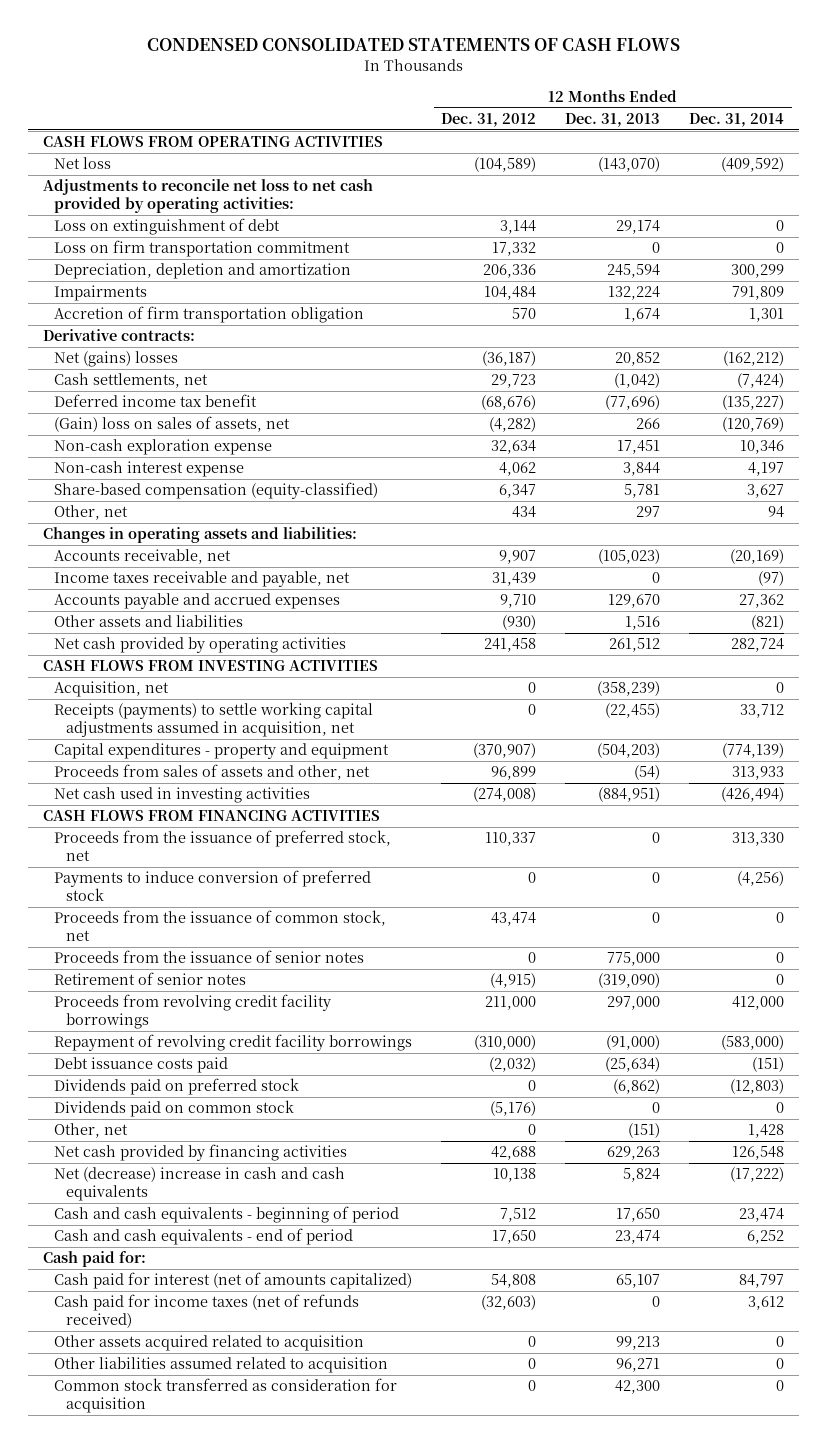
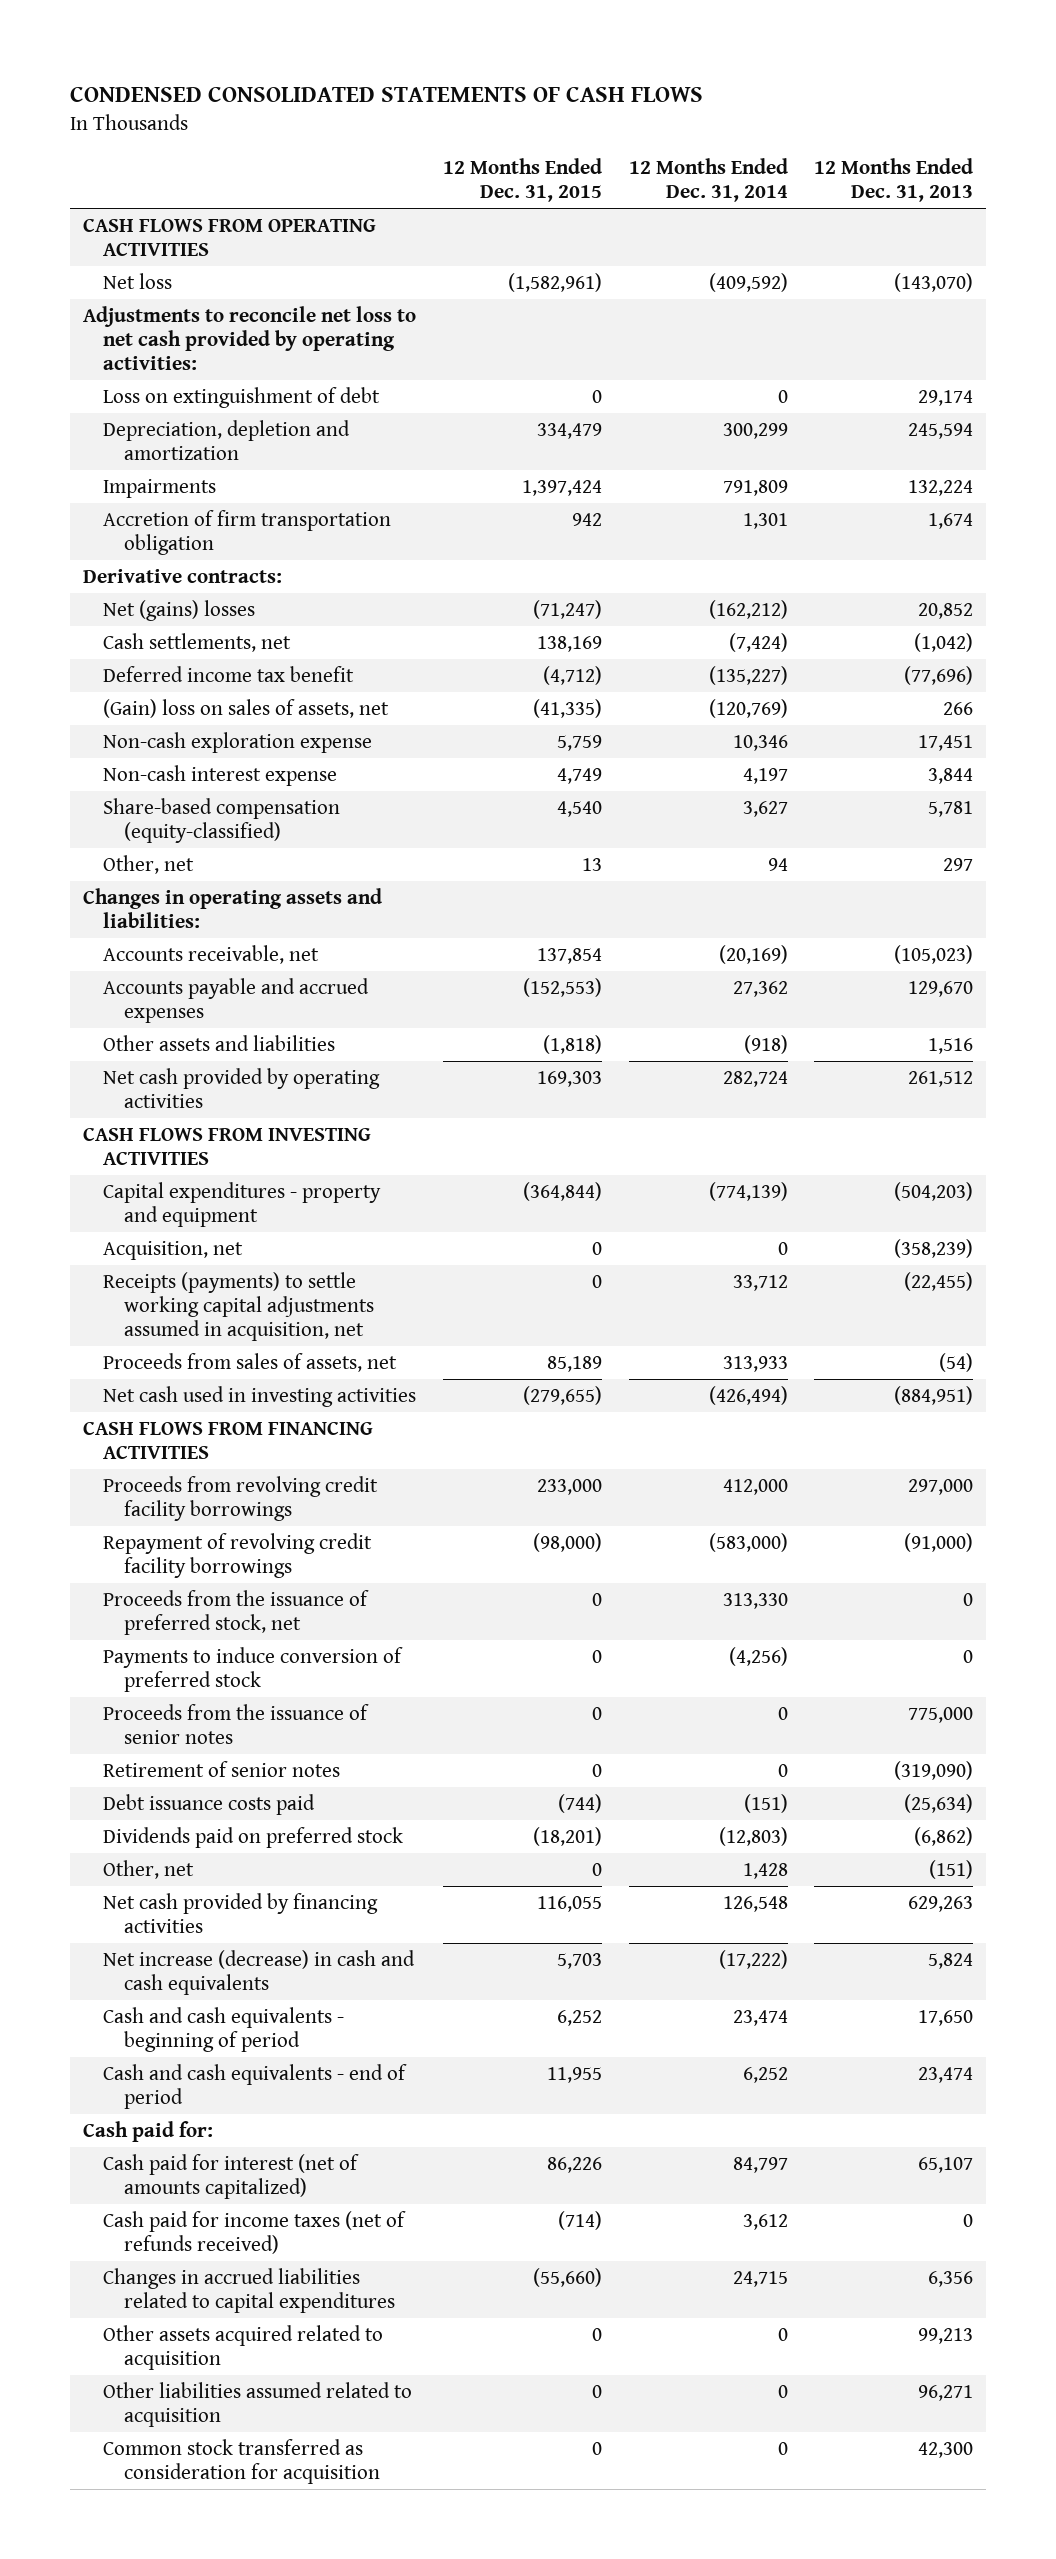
[441,112,537,127] Dec. 31, 2012 -> none
none -> [442,157,602,202] 12 Months Ended Dec. 31, 2015
[54,240,351,258] Loss on firm transportation commitment -> none
[54,571,351,588] Income taxes receivable and payable, net -> none
[751,615,785,631] (821) -> [743,1035,788,1055] (918)
[54,743,390,760] Capital expenditures - property and equipment -> [103,1182,382,1228] Capital expenditures - property and equipment
[54,764,371,781] Proceeds from sales of assets and other, net -> [103,1353,398,1373] Proceeds from sales of assets, net
[54,994,332,1029] Proceeds from revolving credit facility borrowings -> [103,1476,379,1522] Proceeds from revolving credit facility borrowings
[54,1034,413,1052] Repayment of revolving credit facility borrowings -> [103,1533,373,1579] Repayment of revolving credit facility borrowings
[54,910,387,941] Proceeds from the issuance of common stock, net -> none
[54,1100,295,1118] Dividends paid on common stock -> none
[54,1167,346,1201] Net (decrease) increase in cash and cash equivalents -> [103,1950,416,1996] Net increase (decrease) in cash and cash equivalents
none -> [103,2268,395,2314] Changes in accrued liabilities related to capital expenditures

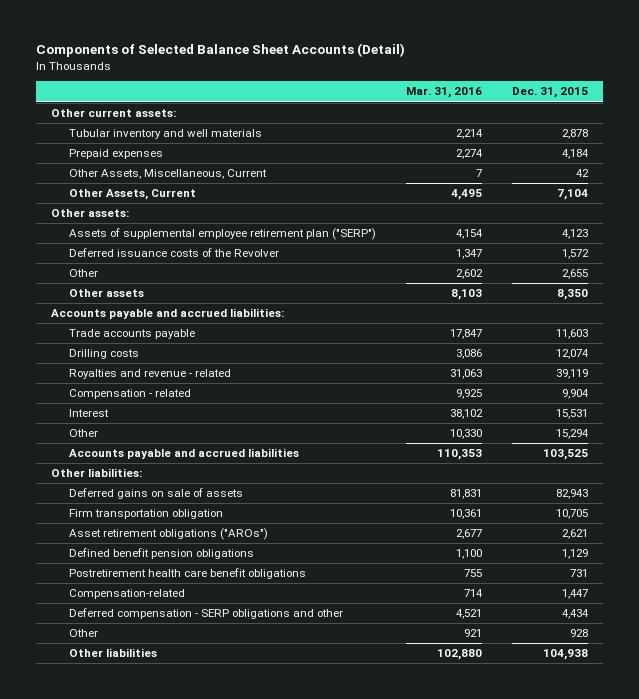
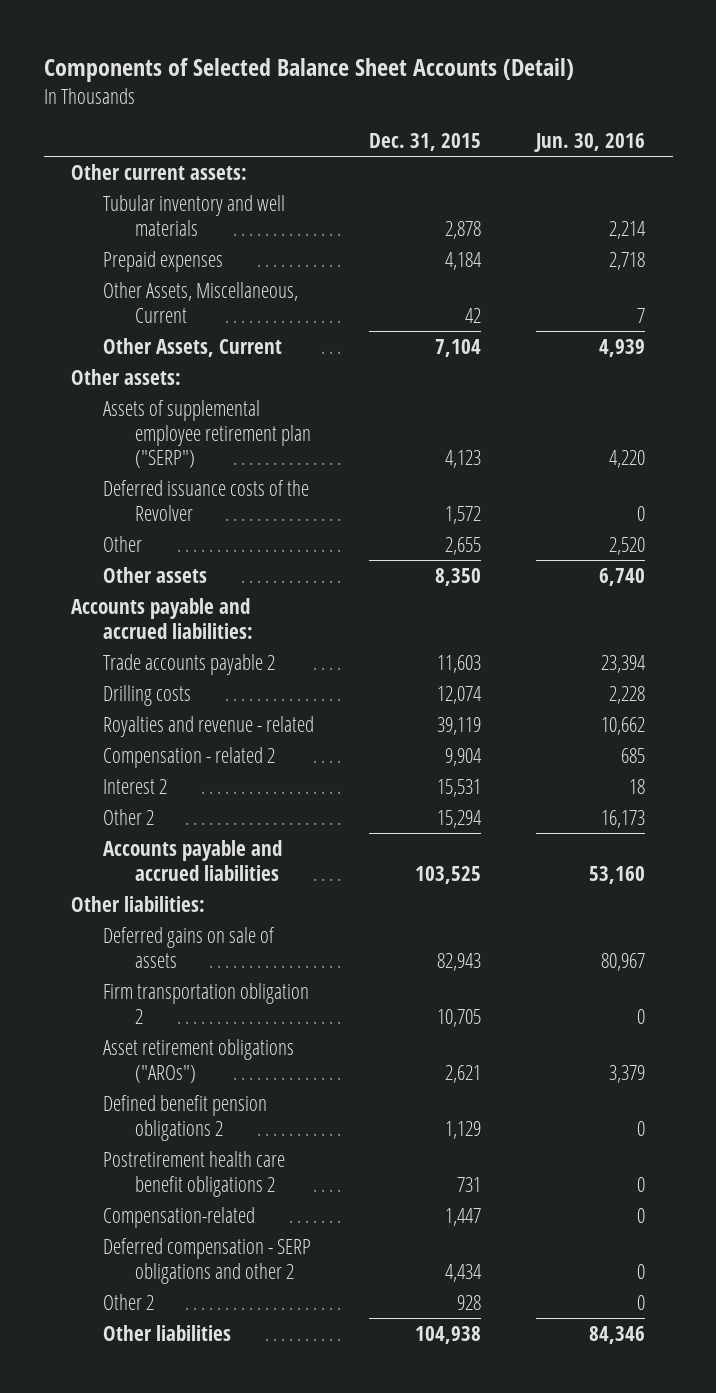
[405,87,482,99] Mar. 31, 2016 -> none
none -> [534,132,646,152] Jun. 30, 2016
[68,329,195,340] Trade accounts payable -> [102,653,275,675] Trade accounts payable 2
[68,389,191,400] Compensation - related -> [102,746,275,768] Compensation - related 2
[68,409,109,418] Interest -> [102,778,167,794] Interest 2
[68,429,98,438] Other -> [102,808,154,825] Other 2
[68,509,223,520] Firm transportation obligation -> [102,982,309,1024] Firm transportation obligation 2
[68,548,254,560] Defined benefit pension obligations -> [102,1094,267,1141] Defined benefit pension obligations 2
[68,568,306,580] Postretirement health care benefit obligations -> [102,1150,285,1197] Postretirement health care benefit obligations 2
[68,608,343,620] Deferred compensation - SERP obligations and other -> [102,1237,311,1284] Deferred compensation - SERP obligations and other 2
[68,629,98,638] Other -> [102,1293,154,1310] Other 2

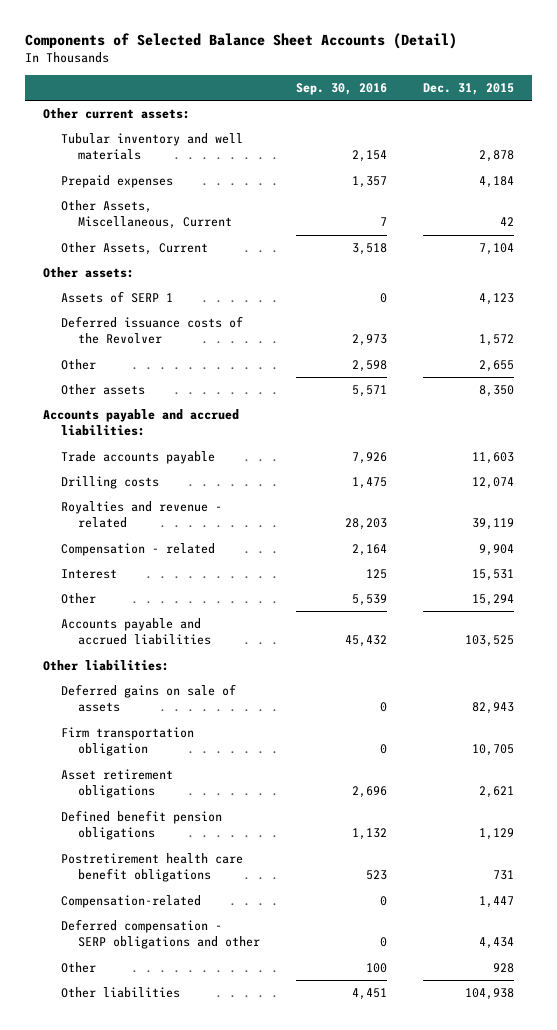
[534,132,646,152] Jun. 30, 2016 -> none
none -> [296,83,388,96] Sep. 30, 2016
[102,399,311,469] Assets of supplemental employee retirement plan ("SERP") -> [60,291,173,304] Assets of SERP 1
[102,653,275,675] Trade accounts payable 2 -> [60,451,215,465] Trade accounts payable
[102,746,275,768] Compensation - related 2 -> [60,543,215,557] Compensation - related
[102,778,167,794] Interest 2 -> [60,569,117,580] Interest
[102,808,154,825] Other 2 -> [60,593,96,605] Other
[102,982,309,1024] Firm transportation obligation 2 -> [60,727,194,757] Firm transportation obligation
[102,1038,294,1083] Asset retirement obligations ("AROs") -> [60,769,173,799] Asset retirement obligations
[102,1094,267,1141] Defined benefit pension obligations 2 -> [60,810,222,841] Defined benefit pension obligations
[102,1150,285,1197] Postretirement health care benefit obligations 2 -> [60,853,243,883] Postretirement health care benefit obligations
[102,1237,311,1284] Deferred compensation - SERP obligations and other 2 -> [60,919,261,950] Deferred compensation - SERP obligations and other
[102,1293,154,1310] Other 2 -> [60,962,96,974] Other

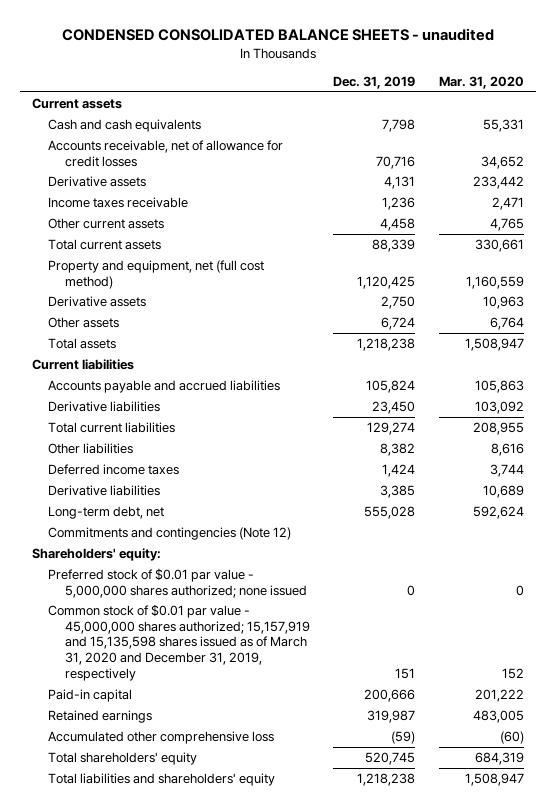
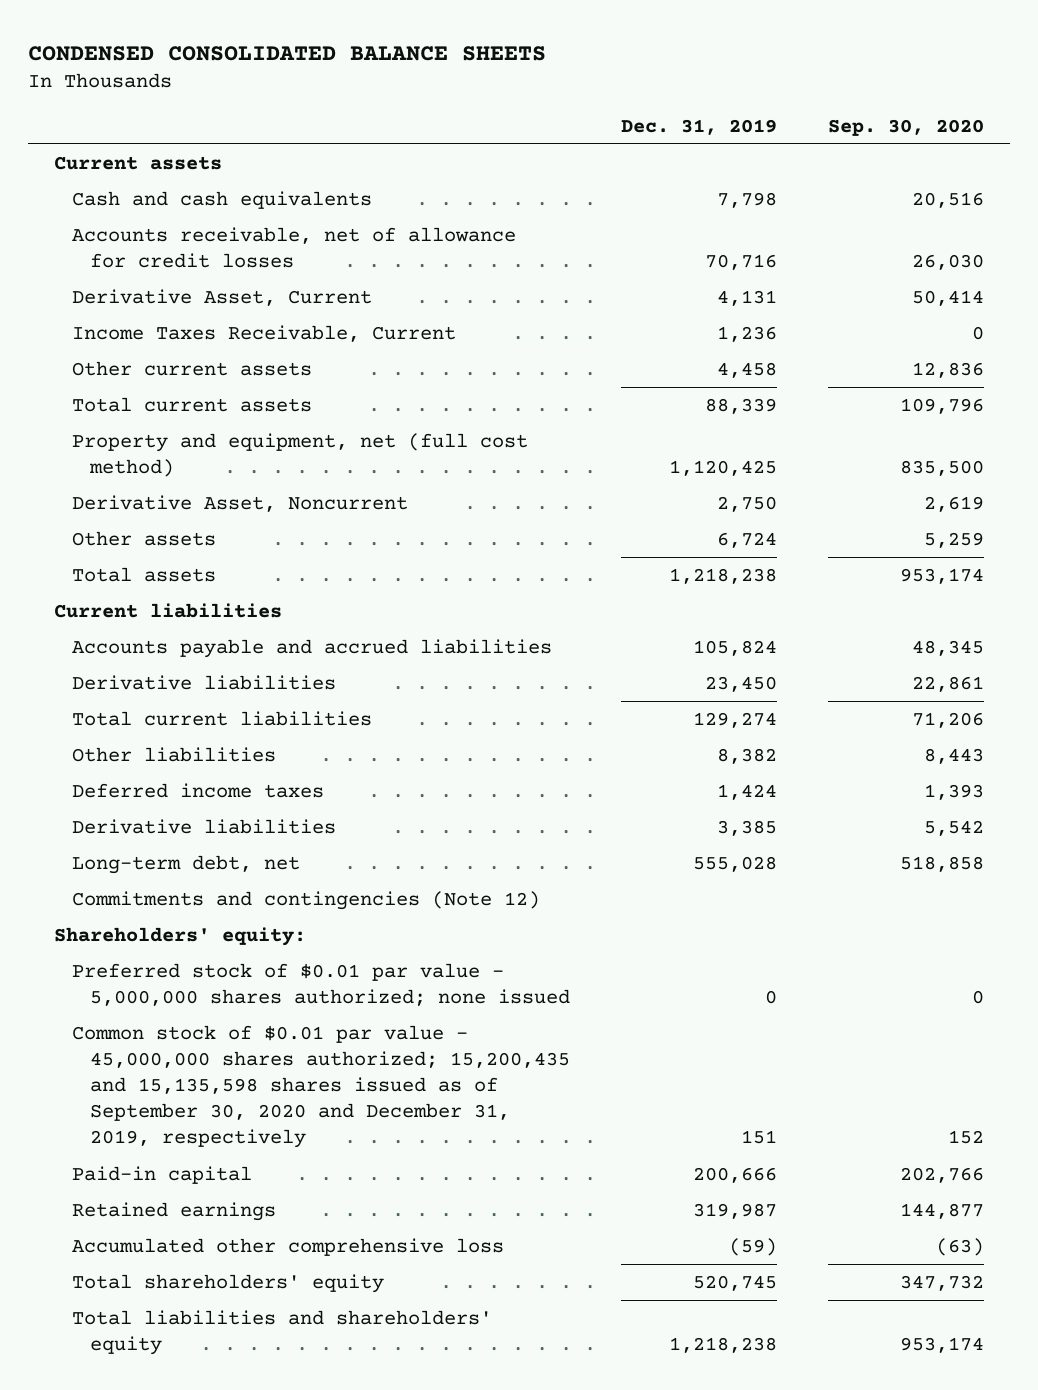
[61,28,494,42] CONDENSED CONSOLIDATED BALANCE SHEETS - unaudited -> [28,45,547,61] CONDENSED CONSOLIDATED BALANCE SHEETS
[438,75,524,89] Mar. 31, 2020 -> none
none -> [828,118,985,136] Sep. 30, 2020
[48,175,147,187] Derivative assets -> [71,289,372,307] Derivative Asset, Current
[48,196,189,208] Income taxes receivable -> [71,325,456,343] Income Taxes Receivable, Current
[48,295,147,307] Derivative assets -> [71,495,408,513] Derivative Asset, Noncurrent
[48,603,310,681] Common stock of $0.01 par value - 45,000,000 shares authorized; 15,157,919 and 15,135,598 shares issued as of March 31, 2020 and December 31, 2019, respectively -> [71,1025,571,1149] Common stock of $0.01 par value - 45,000,000 shares authorized; 15,200,435 and 15,135,598 shares issued as of September 30, 2020 and December 31, 2019, respectively

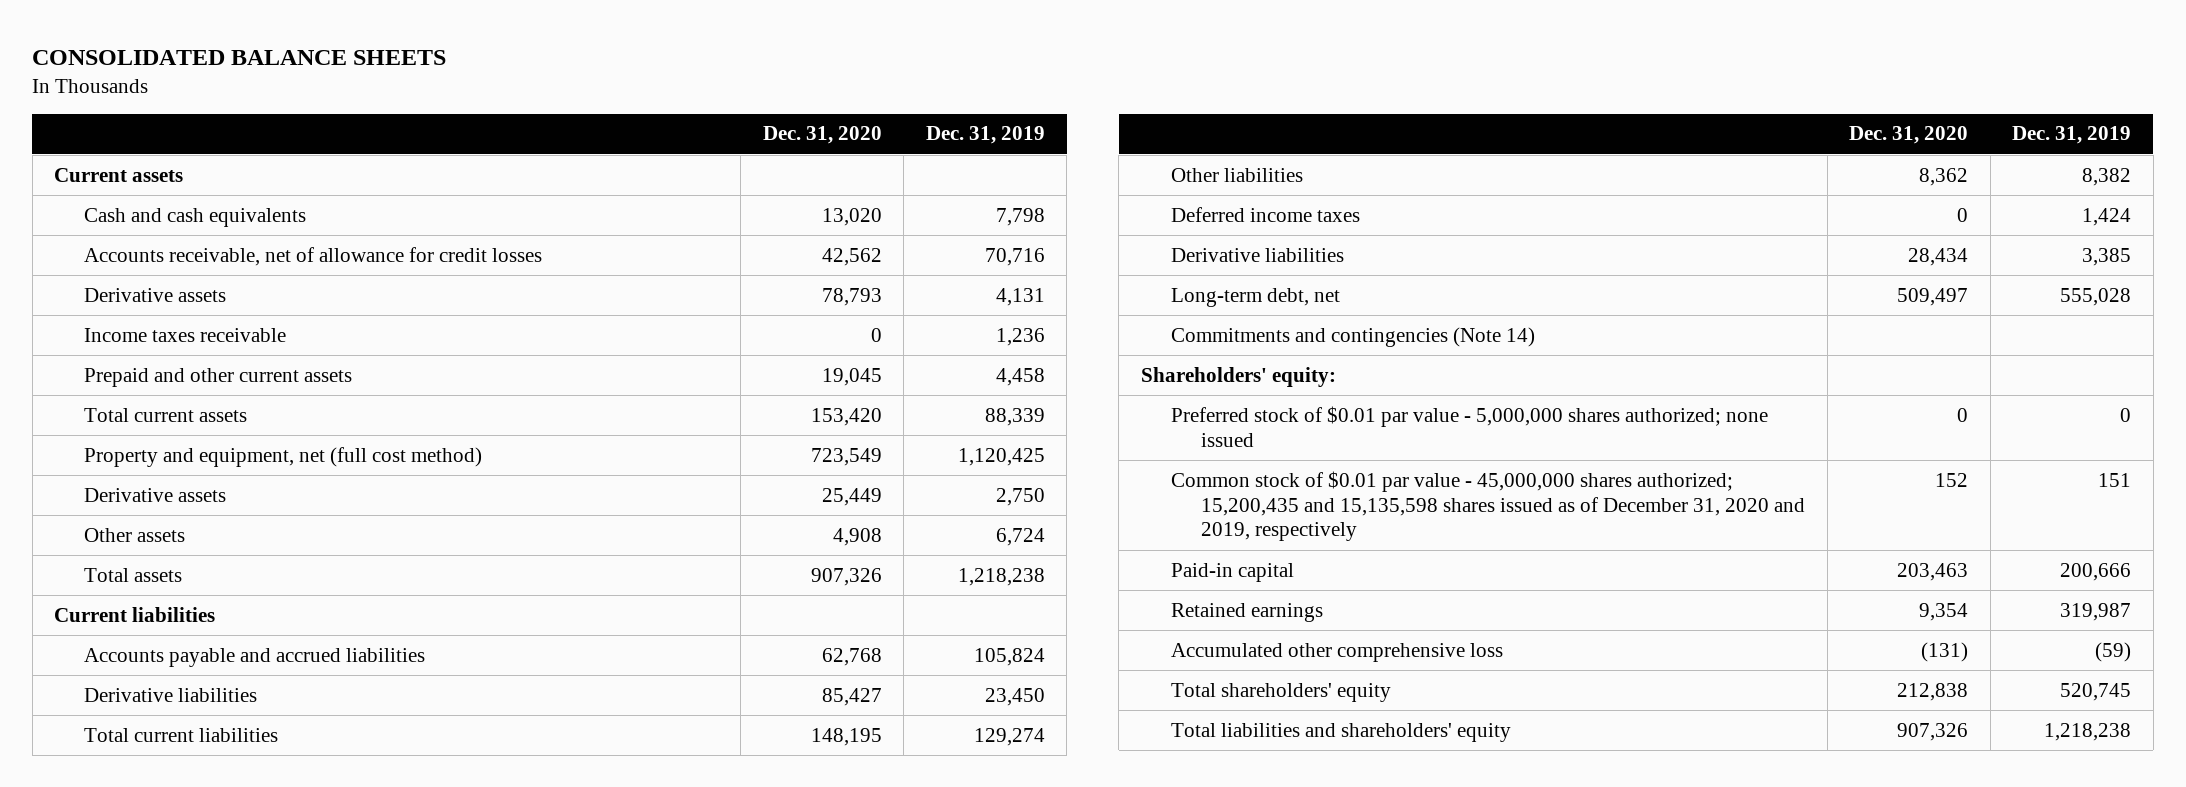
[28,45,547,61] CONDENSED CONSOLIDATED BALANCE SHEETS -> [32,49,447,65] CONSOLIDATED BALANCE SHEETS
[828,118,985,136] Sep. 30, 2020 -> none
none -> [762,126,882,145] Dec. 31, 2020
[71,289,372,307] Derivative Asset, Current -> [84,287,227,302] Derivative assets
[71,325,456,343] Income Taxes Receivable, Current -> [84,327,287,342] Income taxes receivable
[71,361,312,377] Other current assets -> [84,367,353,387] Prepaid and other current assets
[71,495,408,513] Derivative Asset, Noncurrent -> [84,487,227,502] Derivative assets
[71,891,540,911] Commitments and contingencies (Note 12) -> [1171,326,1536,347] Commitments and contingencies (Note 14)
[71,1025,571,1149] Common stock of $0.01 par value - 45,000,000 shares authorized; 15,200,435 and 15,135,598 shares issued as of September 30, 2020 and December 31, 2019, respectively -> [1171,470,1806,542] Common stock of $0.01 par value - 45,000,000 shares authorized; 15,200,435 and 15,135,598 shares issued as of December 31, 2020 and 2019, respectively

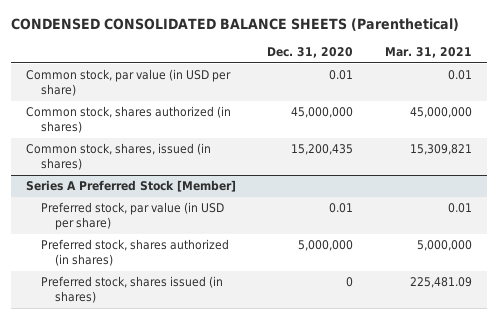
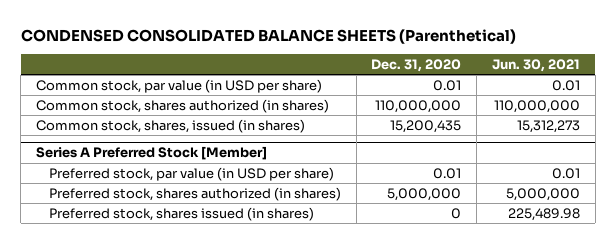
[384,46,472,58] Mar. 31, 2021 -> none
none -> [491,59,580,73] Jun. 30, 2021
[291,107,354,119] 45,000,000 -> [375,99,462,113] 110,000,000

